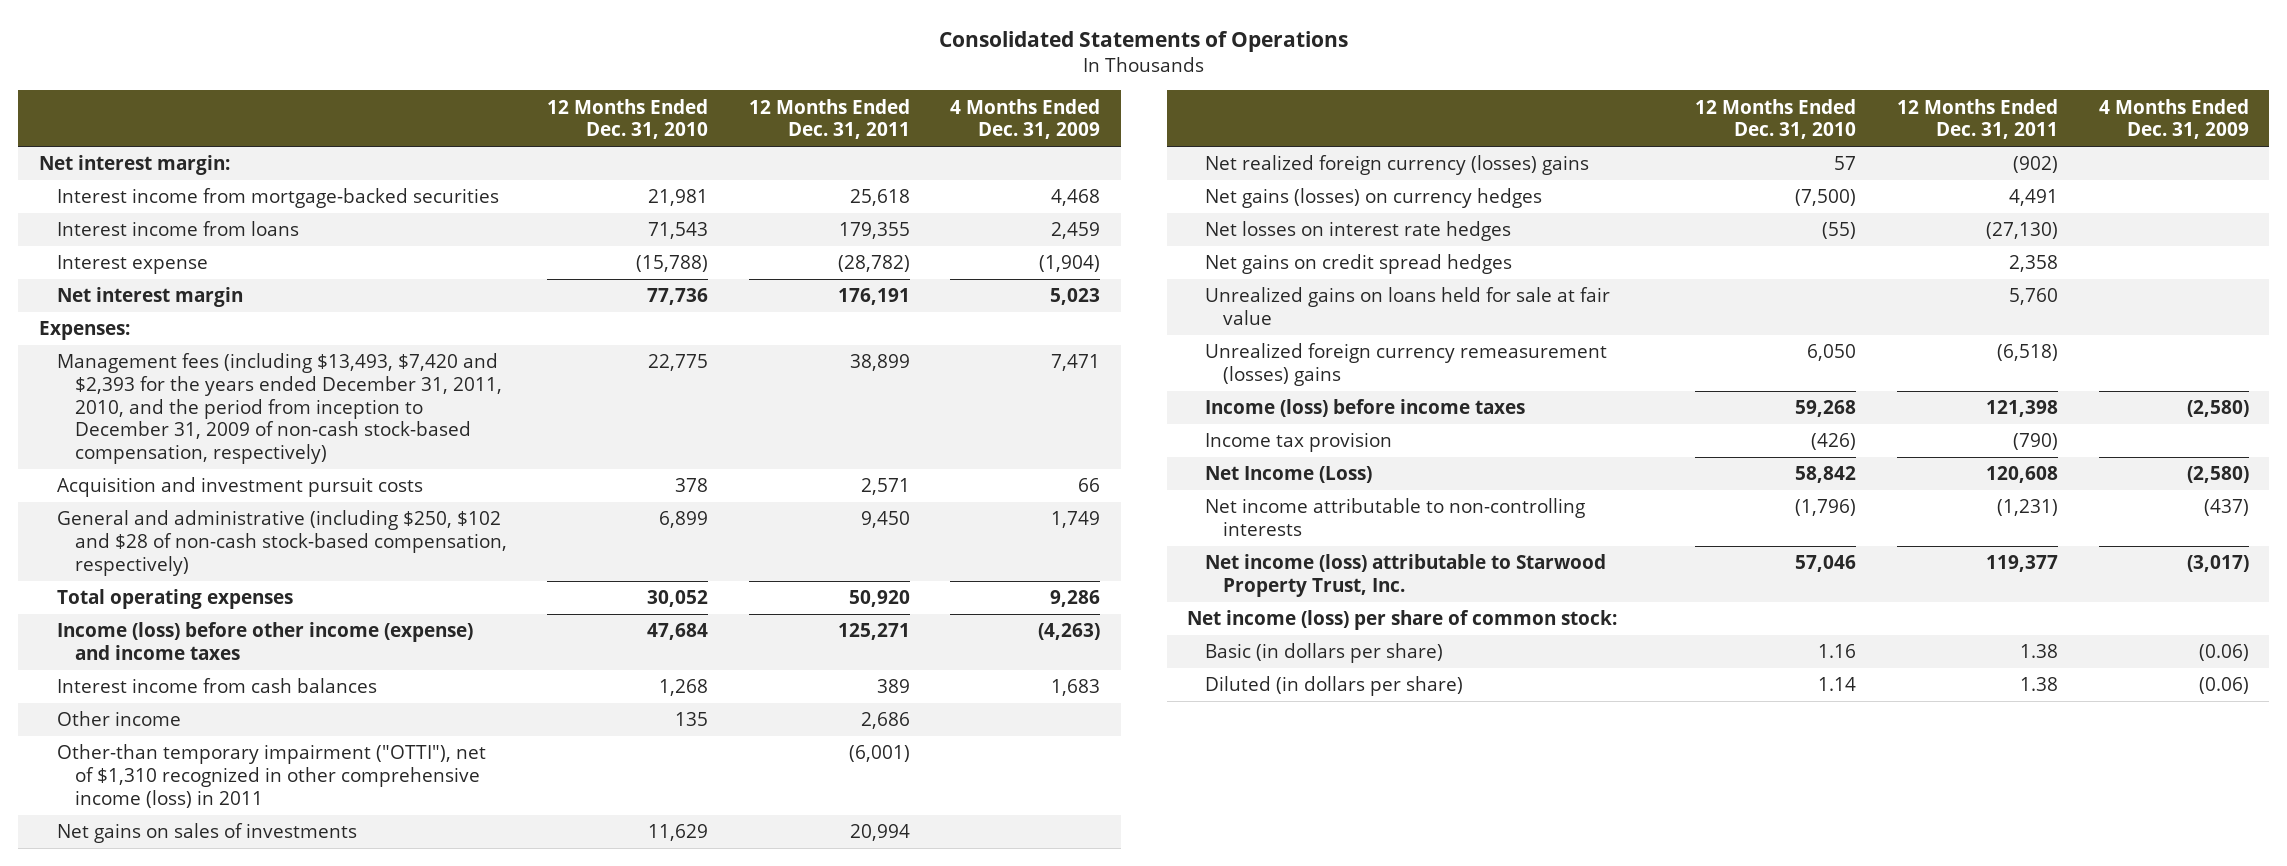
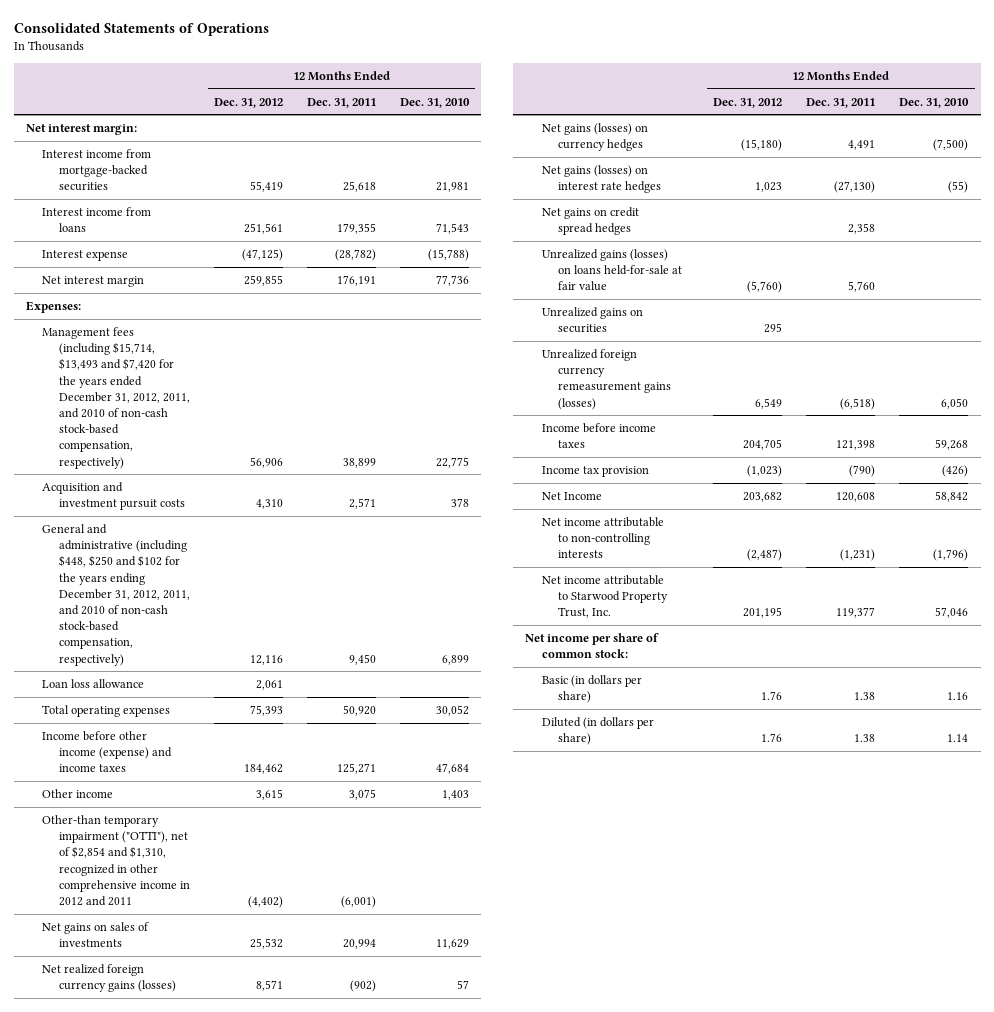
[950,98,1101,140] 4 Months Ended Dec. 31, 2009 -> none
none -> [214,97,284,108] Dec. 31, 2012
[56,353,502,465] Management fees (including $13,493, $7,420 and $2,393 for the years ended December 31, 2011, 2010, and the period from inception to December 31, 2009 of non-cash stock-based compensation, respectively) -> [42,326,190,469] Management fees (including $15,714, $13,493 and $7,420 for the years ended December 31, 2012, 2011, and 2010 of non-cash stock-based compensation, respectively)
[56,510,507,576] General and administrative (including $250, $102 and $28 of non-cash stock-based compensation, respectively) -> [42,523,190,666] General and administrative (including $448, $250 and $102 for the years ending December 31, 2012, 2011, and 2010 of non-cash stock-based compensation, respectively)
none -> [42,678,145,688] Loan loss allowance
[56,678,377,694] Interest income from cash balances -> none
[56,622,473,660] Income (loss) before other income (expense) and income taxes -> [42,730,172,773] Income before other income (expense) and income taxes
[675,712,709,727] 135 -> [442,789,470,800] 1,403
[860,712,910,730] 2,686 -> [349,788,377,800] 3,075
[56,744,486,808] Other-than temporary impairment ("OTTI"), net of $1,310 recognized in other comprehensive income (loss) in 2011 -> [42,814,190,907] Other-than temporary impairment ("OTTI"), net of $2,854 and $1,310, recognized in other comprehensive income in 2012 and 2011
[1204,155,1589,176] Net realized foreign currency (losses) gains -> [42,963,176,993] Net realized foreign currency gains (losses)
[1204,221,1511,242] Net losses on interest rate hedges -> [541,164,662,194] Net gains (losses) on interest rate hedges
[1204,287,1610,325] Unrealized gains on loans held for sale at fair value -> [541,248,683,292] Unrealized gains (losses) on loans held-for-sale at fair value
none -> [541,306,643,334] Unrealized gains on securities
[1204,343,1607,386] Unrealized foreign currency remeasurement (losses) gains -> [541,348,672,410] Unrealized foreign currency remeasurement gains (losses)
[1204,399,1525,418] Income (loss) before income taxes -> [541,422,656,449] Income before income taxes
[1204,466,1372,484] Net Income (Loss) -> [541,491,602,500] Net Income
[1204,554,1606,597] Net income (loss) attributable to Starwood Property Trust, Inc. -> [541,574,669,619] Net income attributable to Starwood Property Trust, Inc.
[1186,610,1617,631] Net income (loss) per share of common stock: -> [524,632,659,659] Net income per share of common stock:

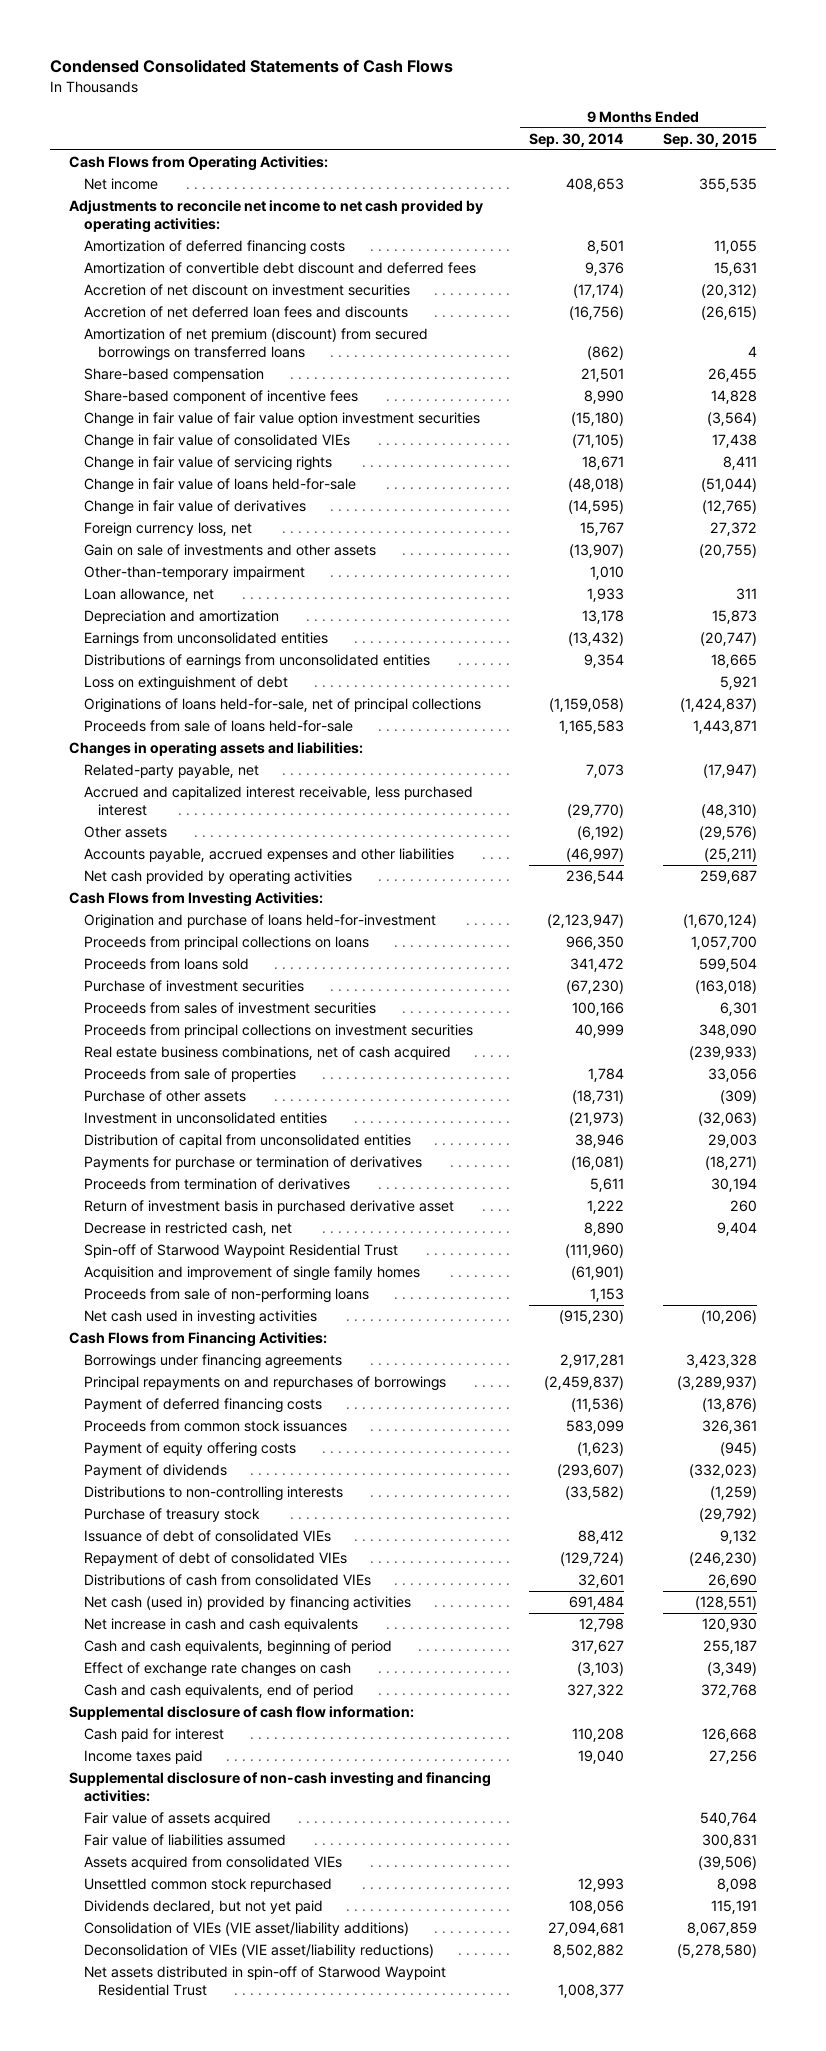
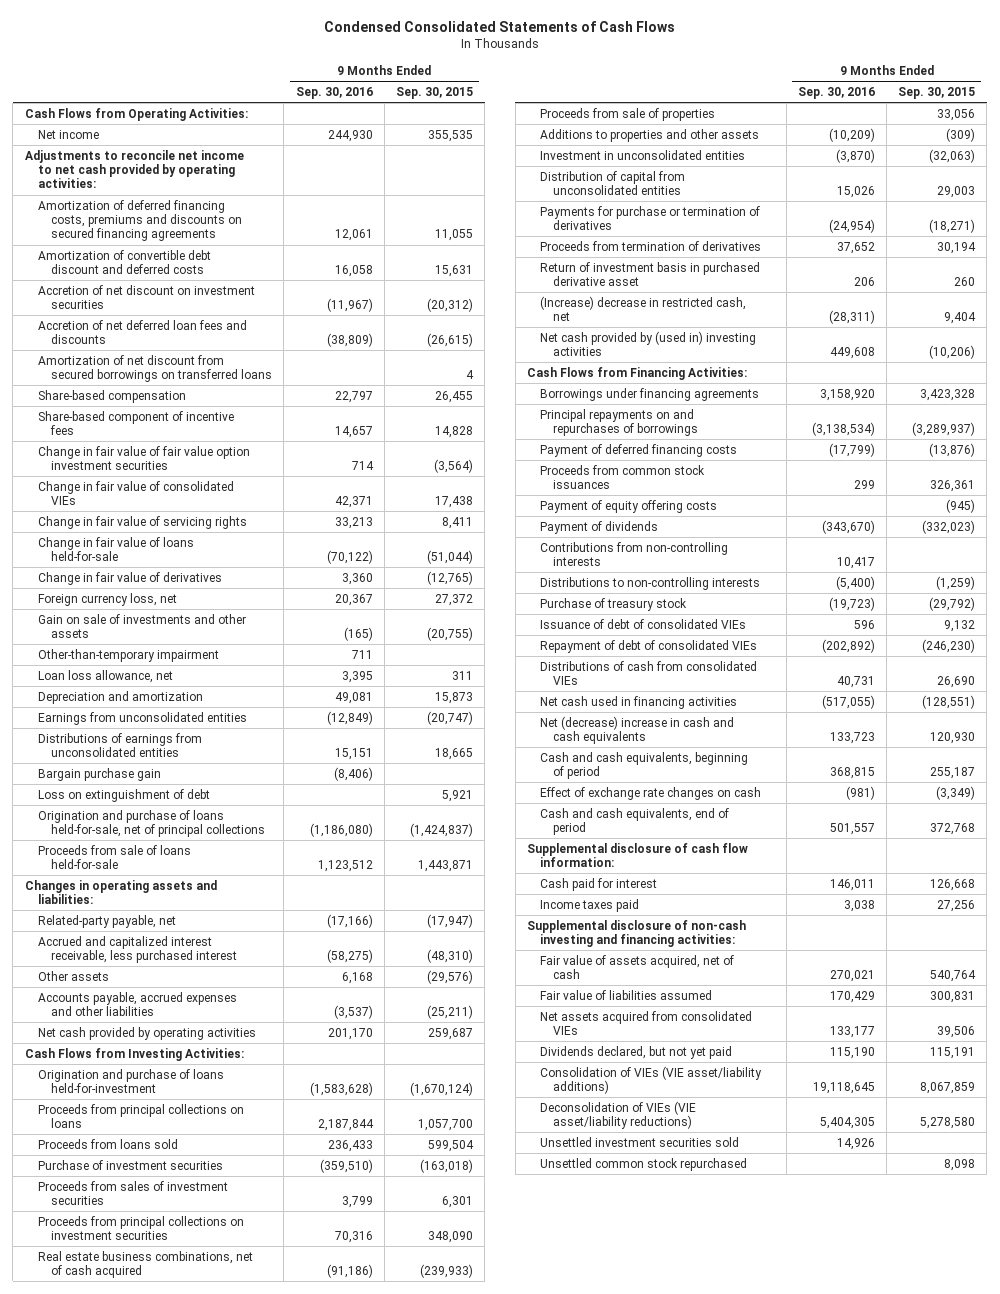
[529,133,625,148] Sep. 30, 2014 -> none
none -> [295,87,373,100] Sep. 30, 2016
[83,240,345,256] Amortization of deferred financing costs -> [37,199,243,242] Amortization of deferred financing costs, premiums and discounts on secured financing agreements
[83,262,476,275] Amortization of convertible debt discount and deferred fees -> [37,249,211,275] Amortization of convertible debt discount and deferred costs
[83,328,428,361] Amortization of net premium (discount) from secured borrowings on transferred loans -> [37,354,273,383] Amortization of net discount from secured borrowings on transferred loans
[83,588,214,603] Loan allowance, net -> [37,669,173,683] Loan loss allowance, net
none -> [37,767,161,781] Bargain purchase gain
[83,698,481,714] Originations of loans held-for-sale, net of principal collections -> [37,809,266,838] Origination and purchase of loans held-for-sale, net of principal collections
[83,1090,246,1103] Purchase of other assets -> [540,128,760,142] Additions to properties and other assets
[83,1244,398,1259] Spin-off of Starwood Waypoint Residential Trust -> none
[83,1266,420,1282] Acquisition and improvement of single family homes -> none
[83,1288,369,1304] Proceeds from sale of non-performing loans -> none
[83,1222,292,1237] Decrease in restricted cash, net -> [540,295,747,322] (Increase) decrease in restricted cash, net
[83,1310,317,1326] Net cash used in investing activities -> [540,330,757,357] Net cash provided by (used in) investing activities
none -> [540,541,729,567] Contributions from non-controlling interests
[83,1596,411,1612] Net cash (used in) provided by financing activities -> [540,695,738,709] Net cash used in financing activities
[83,1618,358,1633] Net increase in cash and cash equivalents -> [540,715,735,745] Net (decrease) increase in cash and cash equivalents
[83,1812,271,1827] Fair value of assets acquired -> [540,954,735,980] Fair value of assets acquired, net of cash
[83,1856,342,1871] Assets acquired from consolidated VIEs -> [540,1010,753,1036] Net assets acquired from consolidated VIEs
[697,1856,757,1871] (39,506) -> [937,1026,976,1039] 39,506
[83,1966,446,1996] Net assets distributed in spin-off of Starwood Waypoint Residential Trust -> none
[676,1944,757,1959] (5,278,580) -> [920,1117,976,1130] 5,278,580
none -> [540,1136,740,1147] Unsettled investment securities sold
[83,1878,332,1893] Unsettled common stock repurchased -> [540,1157,748,1171] Unsettled common stock repurchased

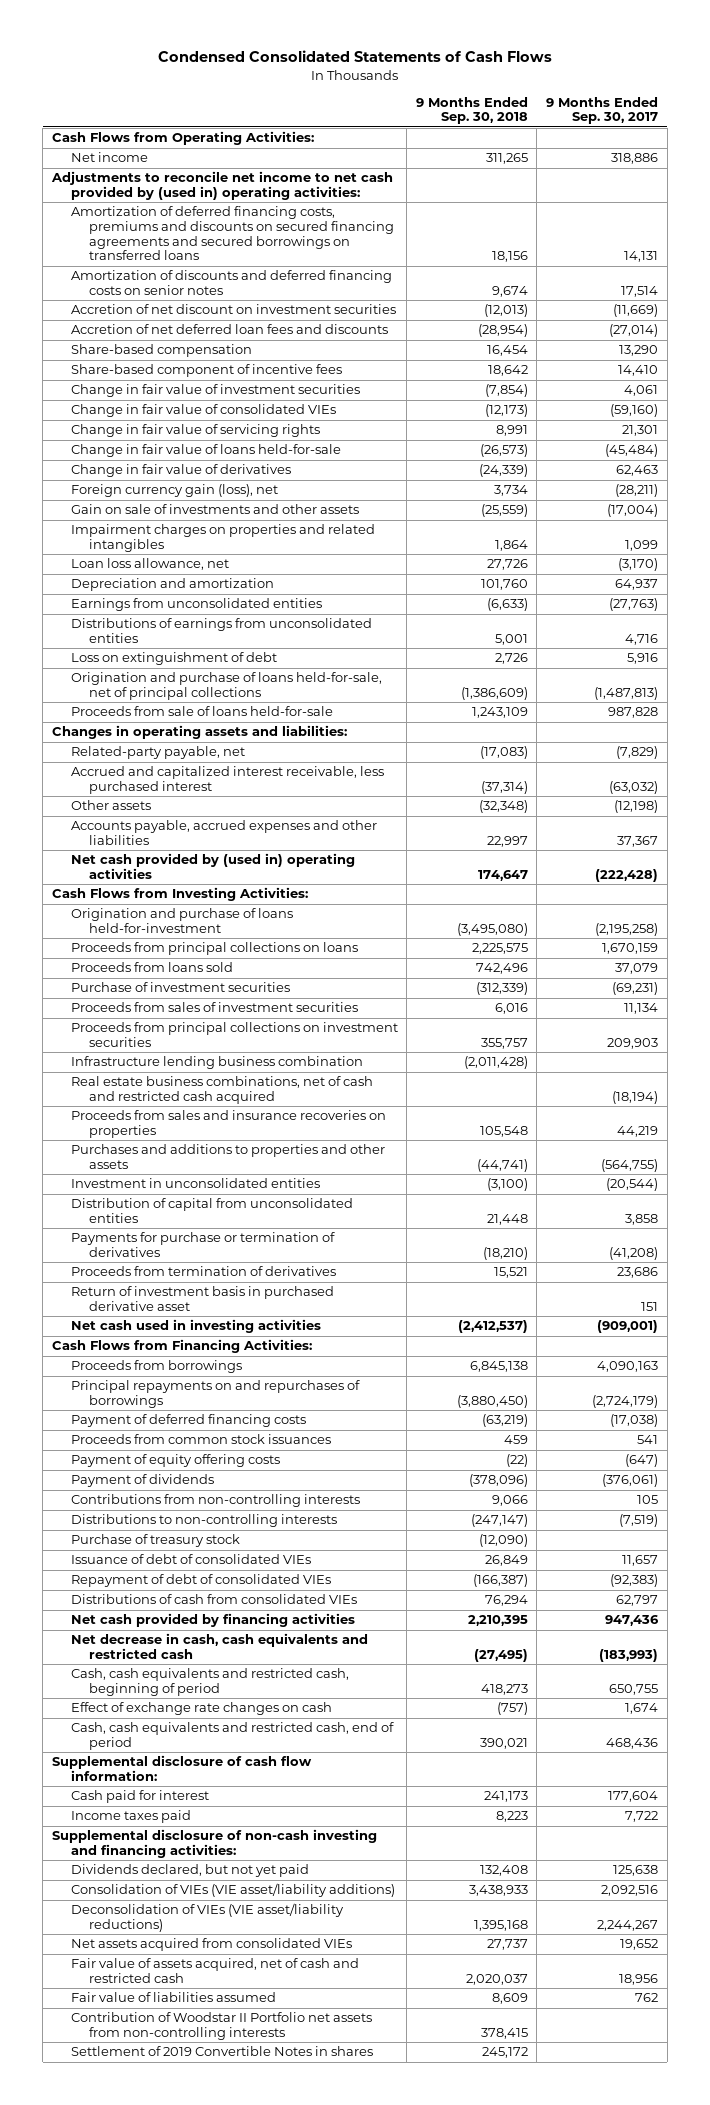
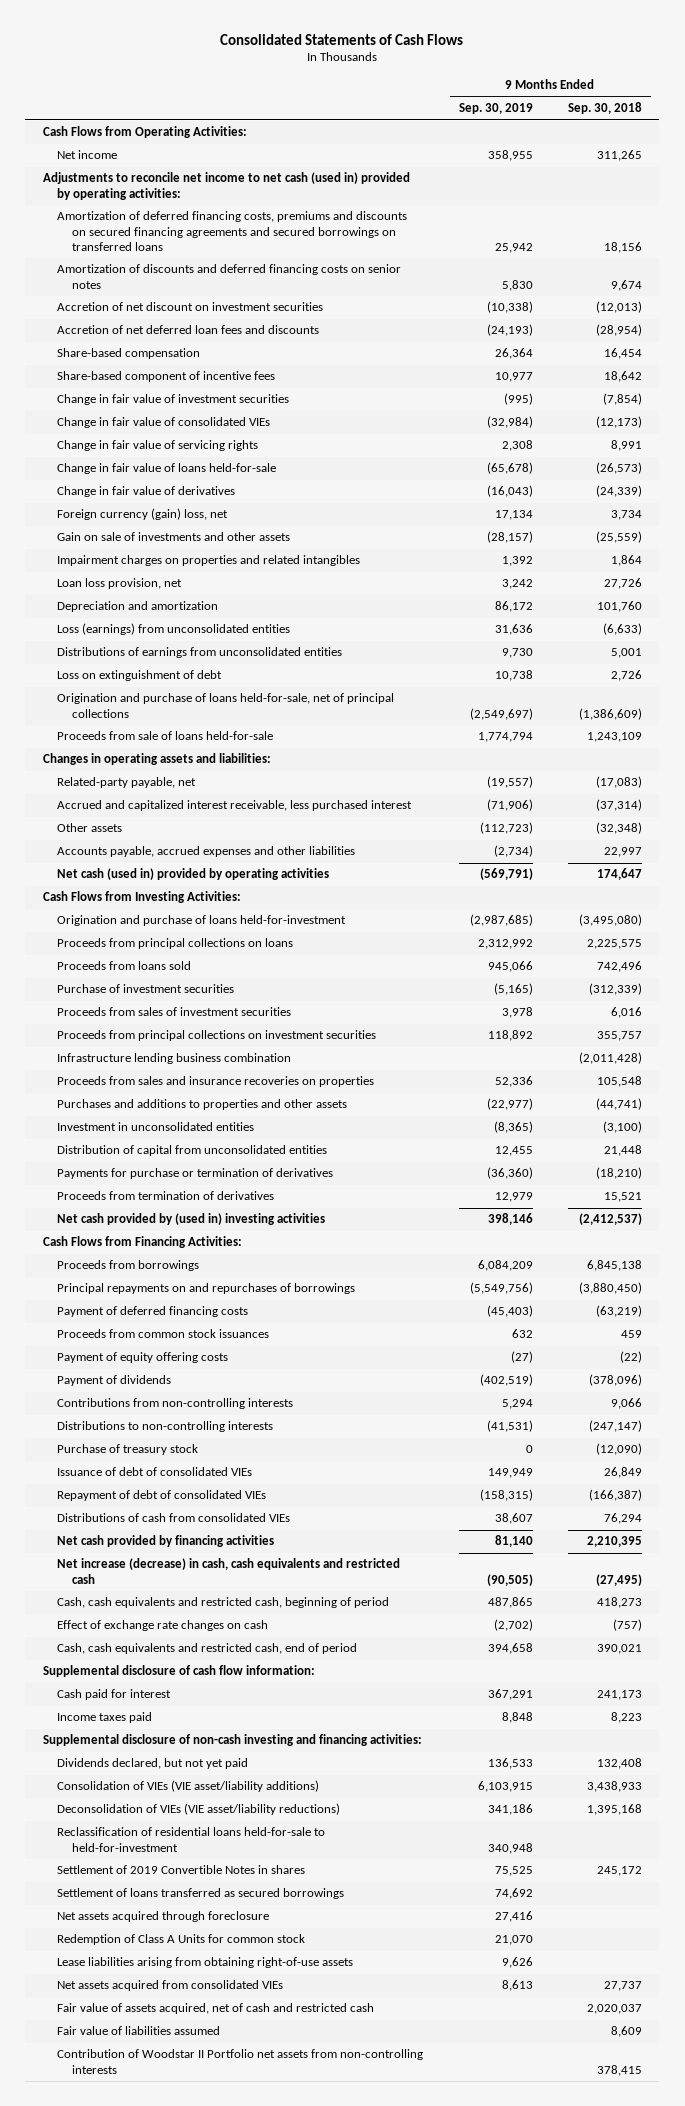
[157,50,552,63] Condensed Consolidated Statements of Cash Flows -> [220,33,464,45] Consolidated Statements of Cash Flows
[545,96,658,125] 9 Months Ended Sep. 30, 2017 -> none
none -> [458,103,533,115] Sep. 30, 2019
[50,171,393,200] Adjustments to reconcile net income to net cash provided by (used in) operating activities: -> [42,172,410,200] Adjustments to reconcile net income to net cash (used in) provided by operating activities:
[70,484,278,498] Foreign currency gain (loss), net -> [57,508,229,521] Foreign currency (gain) loss, net
[70,558,229,571] Loan loss allowance, net -> [57,578,183,590] Loan loss provision, net
[70,598,322,612] Earnings from unconsolidated entities -> [57,623,291,636] Loss (earnings) from unconsolidated entities
[70,853,355,879] Net cash provided by (used in) operating activities -> [57,868,330,881] Net cash (used in) provided by operating activities
[70,1076,373,1104] Real estate business combinations, net of cash and restricted cash acquired -> none
[70,1286,334,1311] Return of investment basis in purchased derivative asset -> none
[70,1319,321,1334] Net cash used in investing activities -> [57,1213,326,1226] Net cash provided by (used in) investing activities
[70,1633,368,1659] Net decrease in cash, cash equivalents and restricted cash -> [57,1558,401,1584] Net increase (decrease) in cash, cash equivalents and restricted cash
none -> [57,1827,326,1852] Reclassification of residential loans held-for-sale to held-for-investment
[70,2046,373,2057] Settlement of 2019 Convertible Notes in shares -> [57,1865,306,1875] Settlement of 2019 Convertible Notes in shares
none -> [57,1888,345,1900] Settlement of loans transferred as secured borrowings
none -> [57,1911,270,1923] Net assets acquired through foreclosure
none -> [57,1934,306,1946] Redemption of Class A Units for common stock
none -> [57,1957,354,1969] Lease liabilities arising from obtaining right-of-use assets

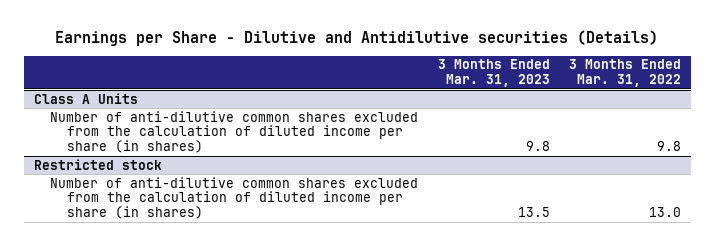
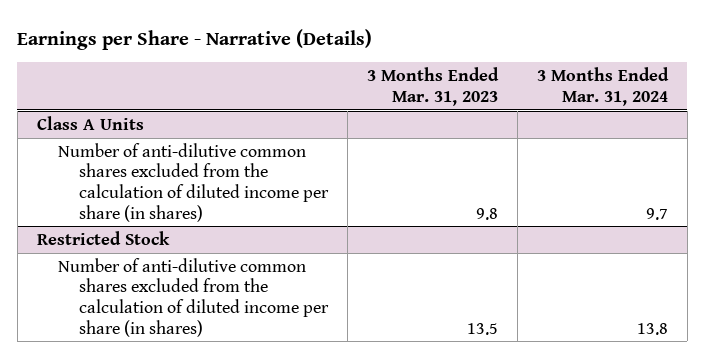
[55,30,659,47] Earnings per Share - Dilutive and Antidilutive securities (Details) -> [17,28,373,50] Earnings per Share - Narrative (Details)
[569,59,682,88] 3 Months Ended Mar. 31, 2022 -> none
none -> [536,67,669,106] 3 Months Ended Mar. 31, 2024
[33,158,162,170] Restricted stock -> [36,230,170,245] Restricted Stock

